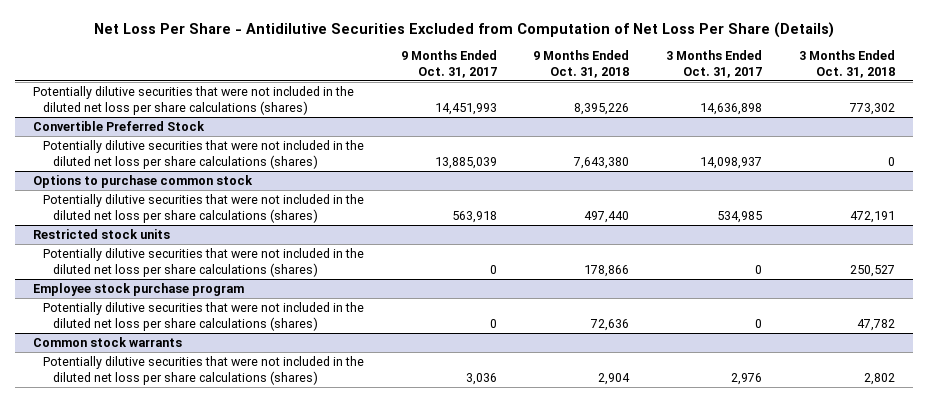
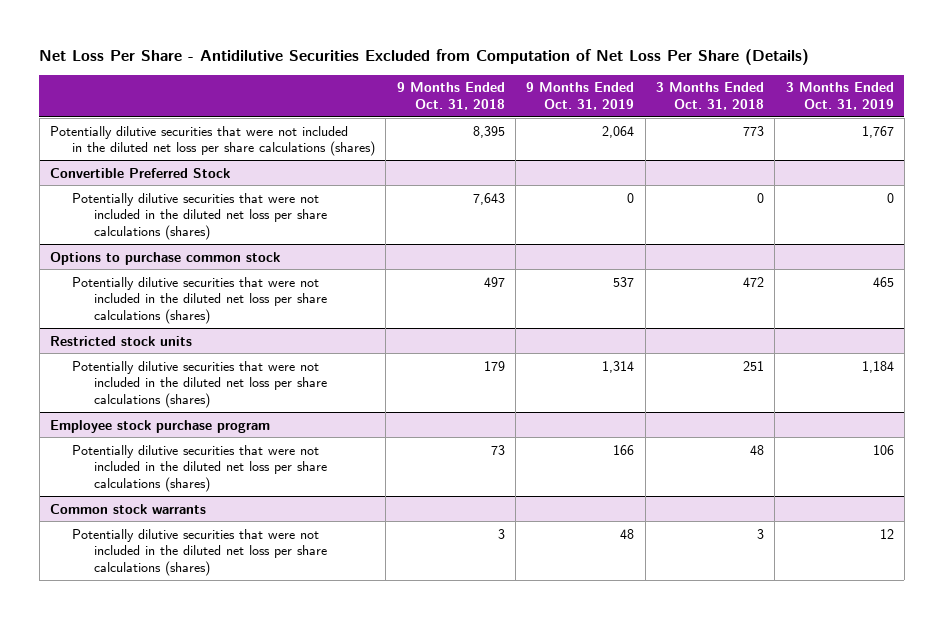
[400,50,497,78] 9 Months Ended Oct. 31, 2017 -> none
[665,50,762,78] 3 Months Ended Oct. 31, 2017 -> none
none -> [526,82,635,110] 9 Months Ended Oct. 31, 2019
none -> [785,82,894,110] 3 Months Ended Oct. 31, 2019
[574,102,630,115] 8,395,226 -> [472,125,505,138] 8,395
[848,102,895,115] 773,302 -> [742,125,764,136] 773
[573,156,630,169] 7,643,380 -> [472,192,505,205] 7,643
[584,210,630,223] 497,440 -> [483,276,505,287] 497
[849,210,895,223] 472,191 -> [742,276,764,287] 472
[584,264,630,277] 178,866 -> [483,360,505,371] 179
[849,264,895,277] 250,527 -> [742,360,764,371] 251
[590,318,630,331] 72,636 -> [490,444,505,455] 73
[856,318,895,331] 47,782 -> [749,444,764,455] 48
[598,372,631,385] 2,904 -> [497,528,505,539] 3
[863,372,895,385] 2,802 -> [756,528,764,539] 3

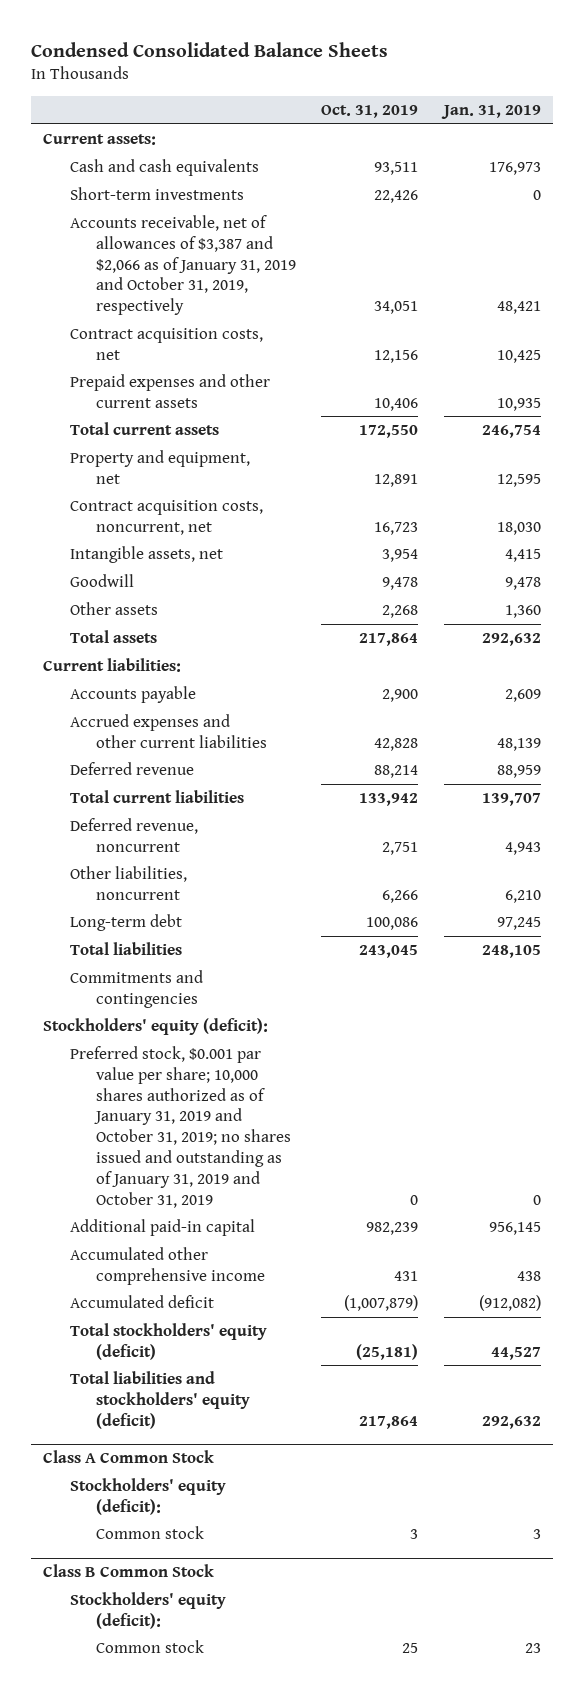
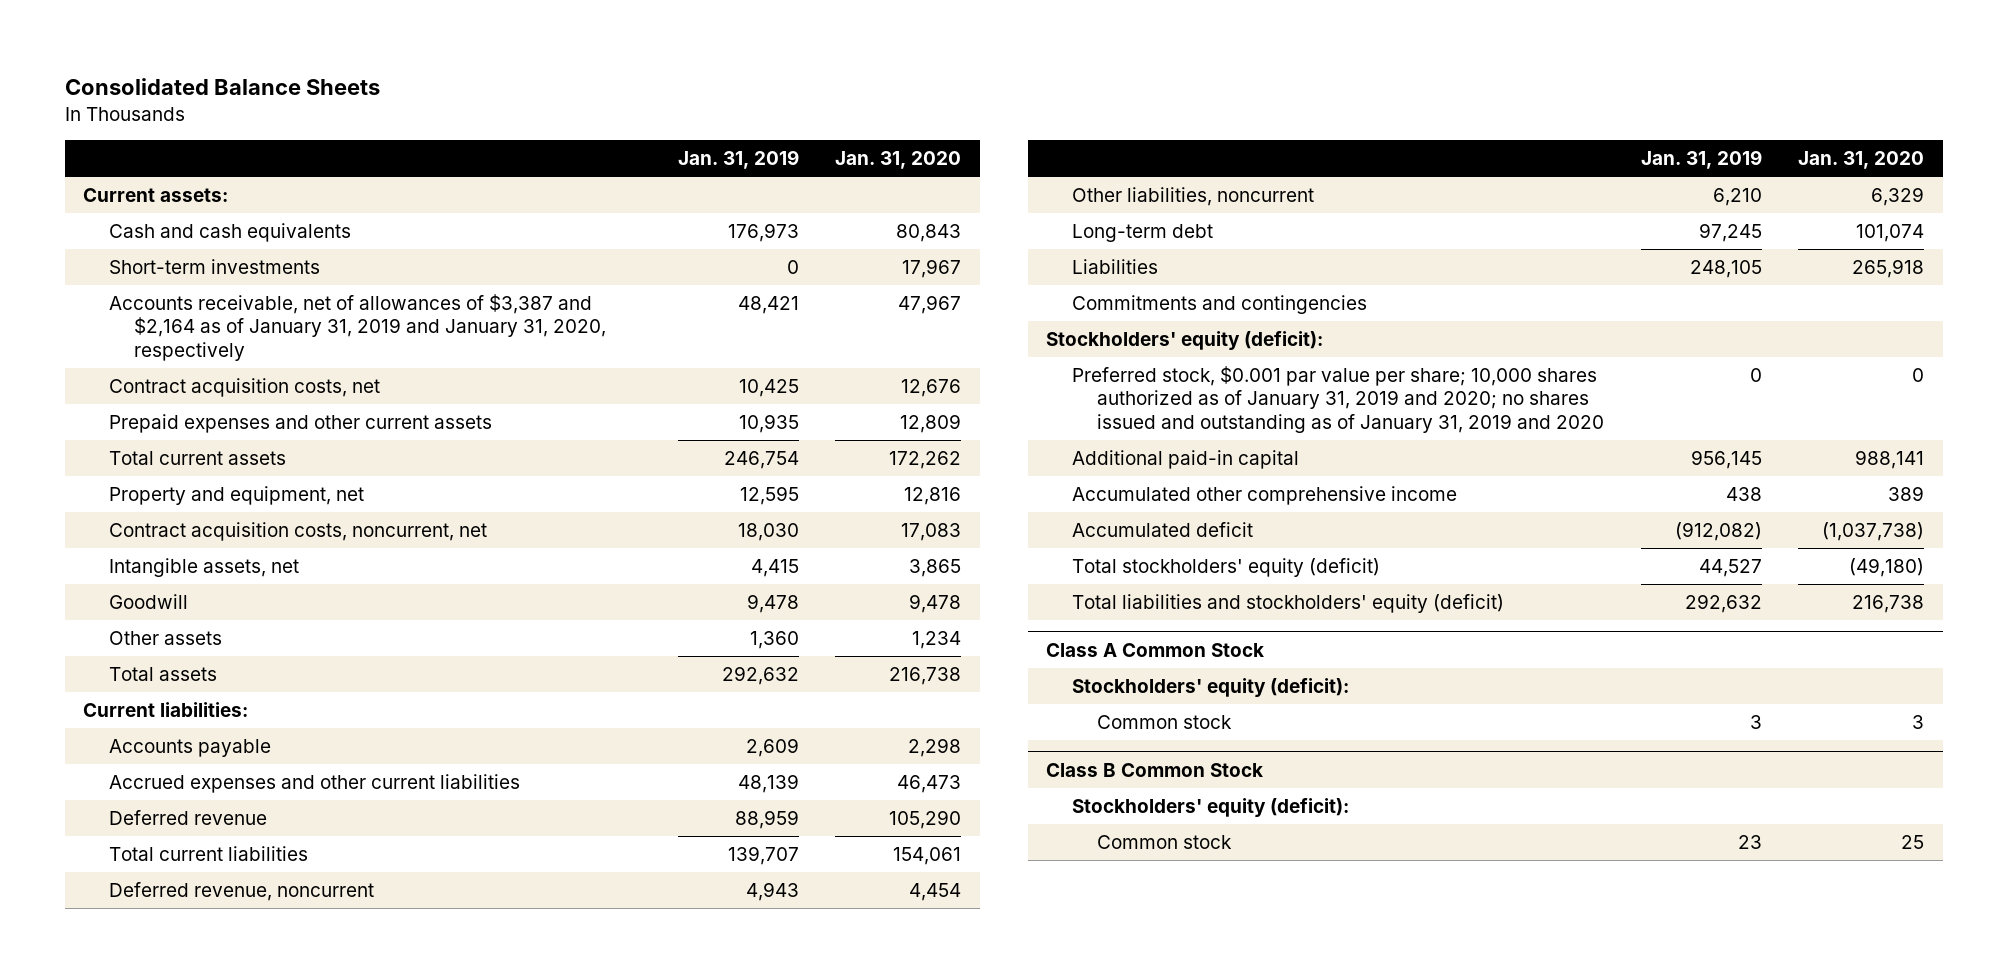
[30,41,388,57] Condensed Consolidated Balance Sheets -> [64,77,380,95] Consolidated Balance Sheets
[321,105,419,119] Oct. 31, 2019 -> none
none -> [835,150,962,169] Jan. 31, 2020
[69,214,297,316] Accounts receivable, net of allowances of $3,387 and $2,066 as of January 31, 2019 and October 31, 2019, respectively -> [108,294,607,361] Accounts receivable, net of allowances of $3,387 and $2,164 as of January 31, 2019 and January 31, 2020, respectively
[69,941,182,955] Total liabilities -> [1071,259,1158,275] Liabilities
[69,1045,292,1208] Preferred stock, $0.001 par value per share; 10,000 shares authorized as of January 31, 2019 and October 31, 2019; no shares issued and outstanding as of January 31, 2019 and October 31, 2019 -> [1071,366,1605,433] Preferred stock, $0.001 par value per share; 10,000 shares authorized as of January 31, 2019 and 2020; no shares issued and outstanding as of January 31, 2019 and 2020

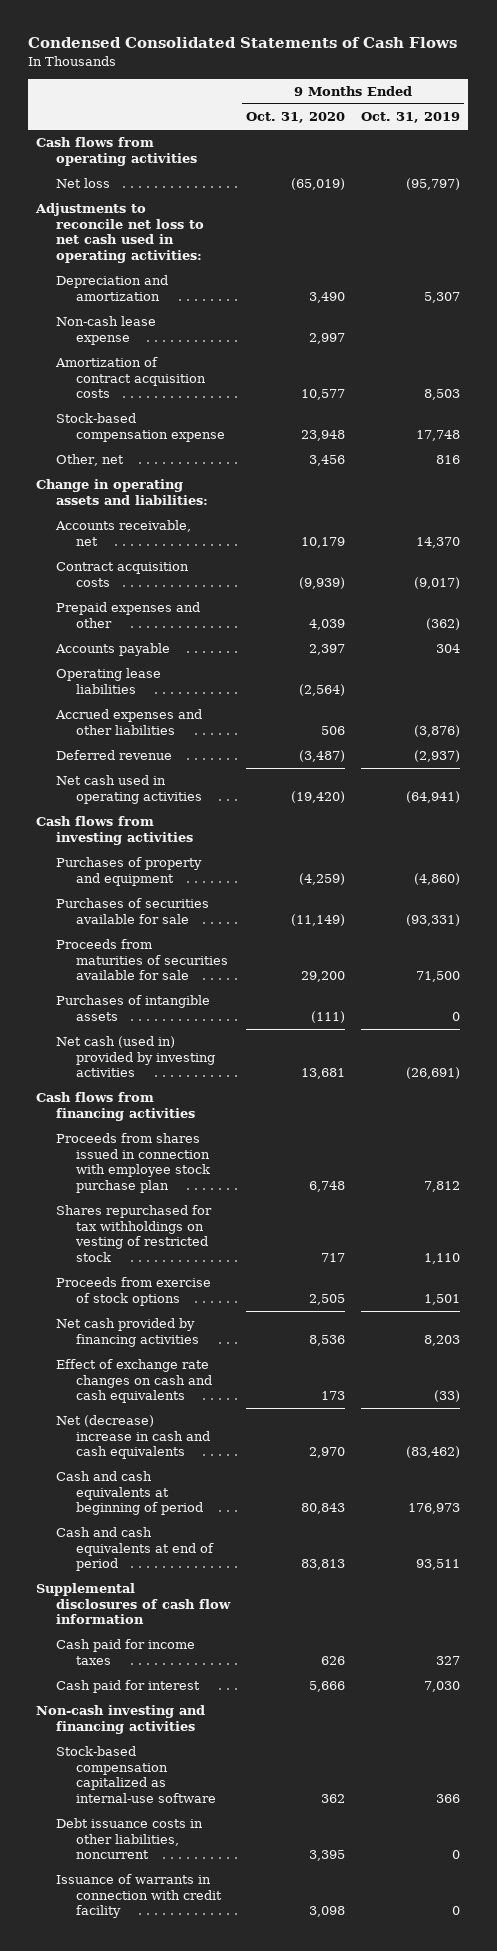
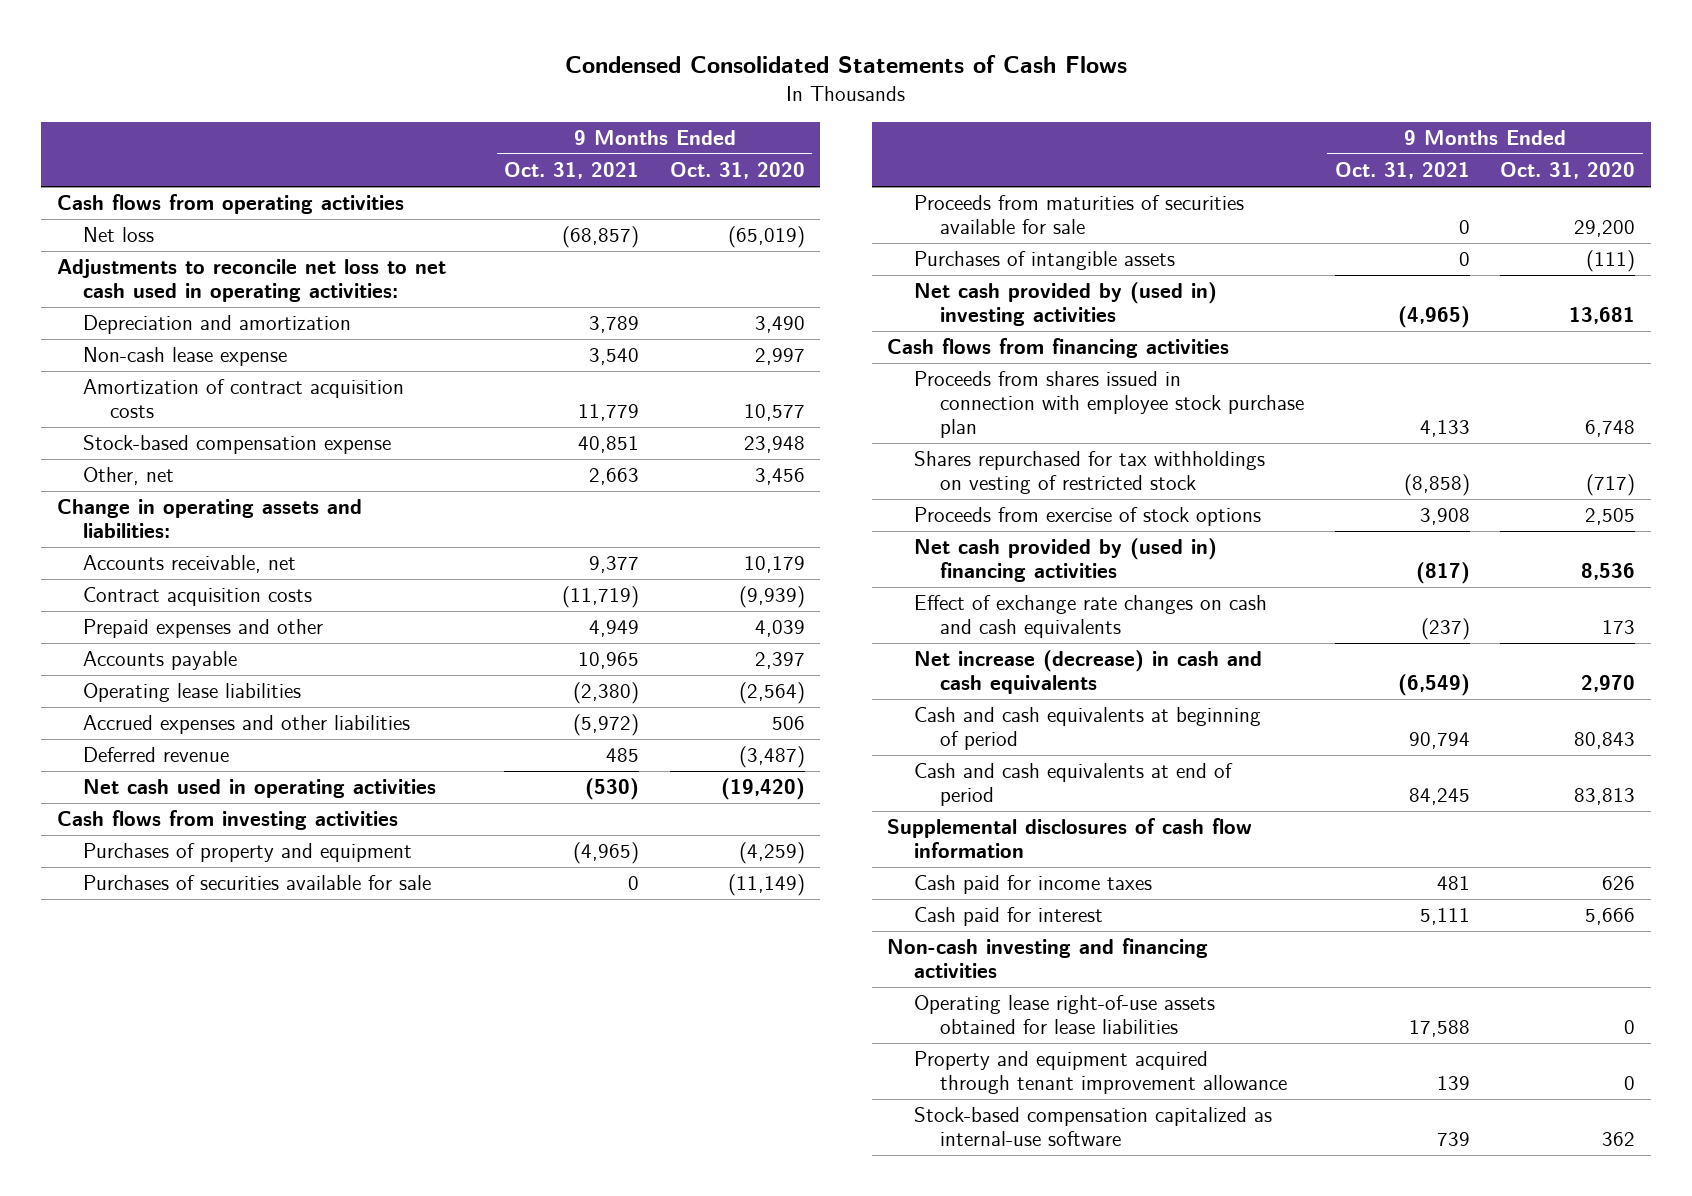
[361,112,461,124] Oct. 31, 2019 -> none
none -> [504,162,640,180] Oct. 31, 2021
[55,1036,215,1078] Net cash (used in) provided by investing activities -> [913,282,1217,327] Net cash provided by (used in) investing activities
[321,1253,346,1263] 717 -> [1586,474,1636,497] (717)
[55,1318,199,1347] Net cash provided by financing activities -> [913,538,1217,583] Net cash provided by (used in) financing activities
[55,1415,210,1460] Net (decrease) increase in cash and cash equivalents -> [913,650,1262,695] Net increase (decrease) in cash and cash equivalents
none -> [913,995,1215,1035] Operating lease right-of-use assets obtained for lease liabilities
none -> [913,1051,1288,1095] Property and equipment acquired through tenant improvement allowance
[55,1818,203,1860] Debt issuance costs in other liabilities, noncurrent -> none
[55,1874,222,1919] Issuance of warrants in connection with credit facility -> none

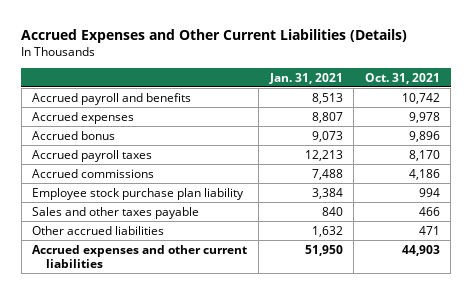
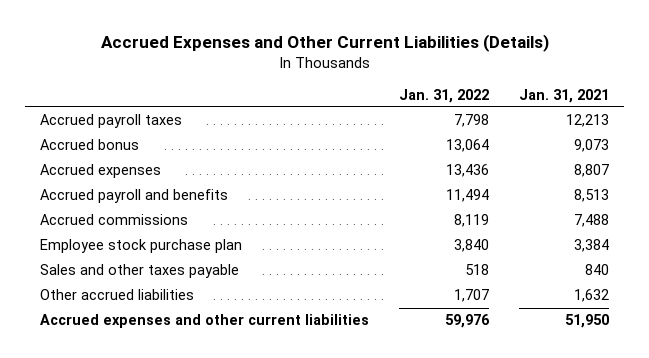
[364,72,440,84] Oct. 31, 2021 -> none
none -> [399,88,490,103] Jan. 31, 2022
[32,130,116,140] Accrued bonus -> [40,139,140,151] Accrued bonus
[32,111,135,124] Accrued expenses -> [40,164,162,179] Accrued expenses
[32,92,192,105] Accrued payroll and benefits -> [40,189,229,204] Accrued payroll and benefits
[32,187,245,200] Employee stock purchase plan liability -> [40,239,243,254] Employee stock purchase plan

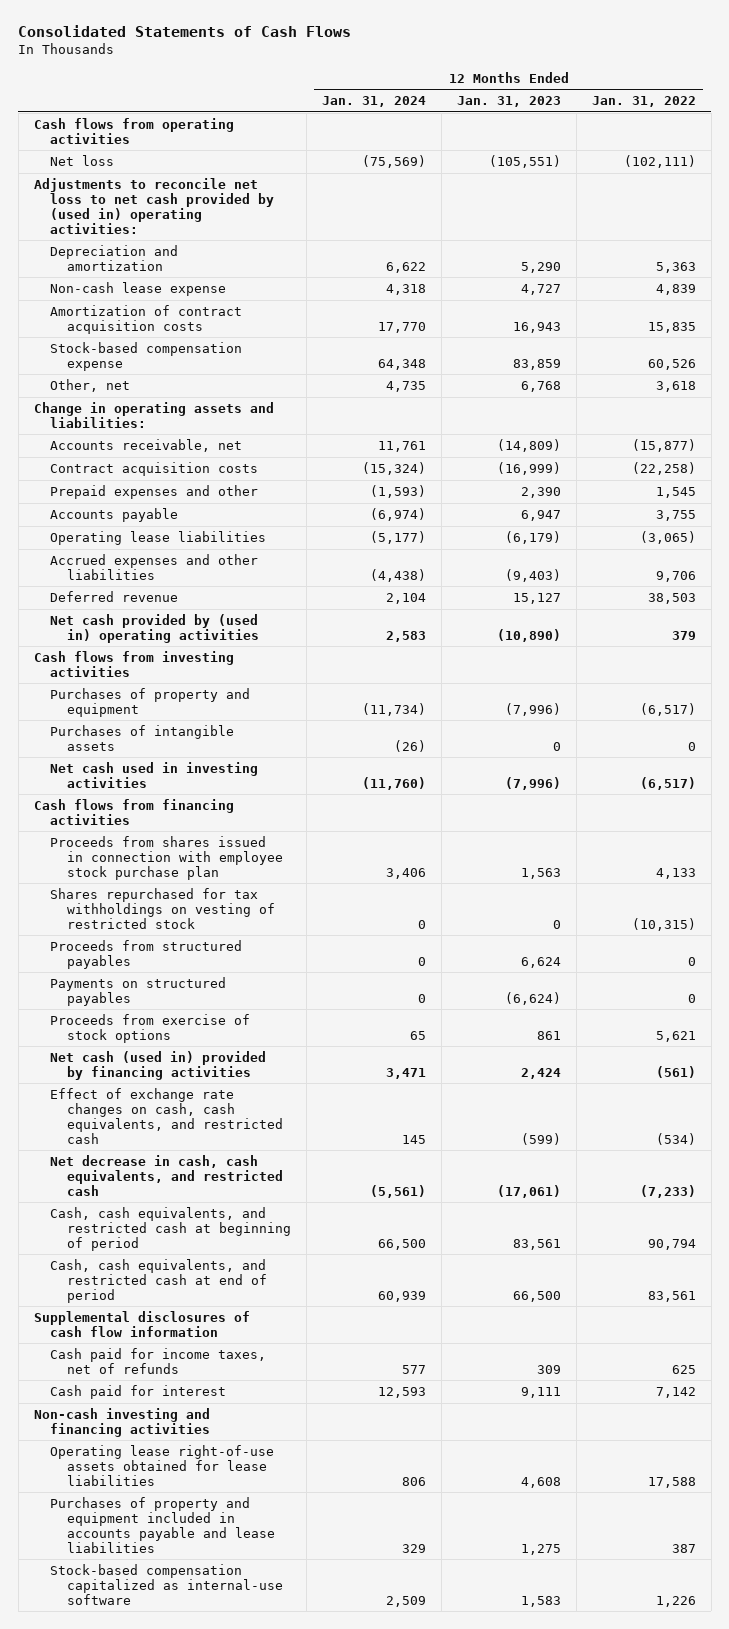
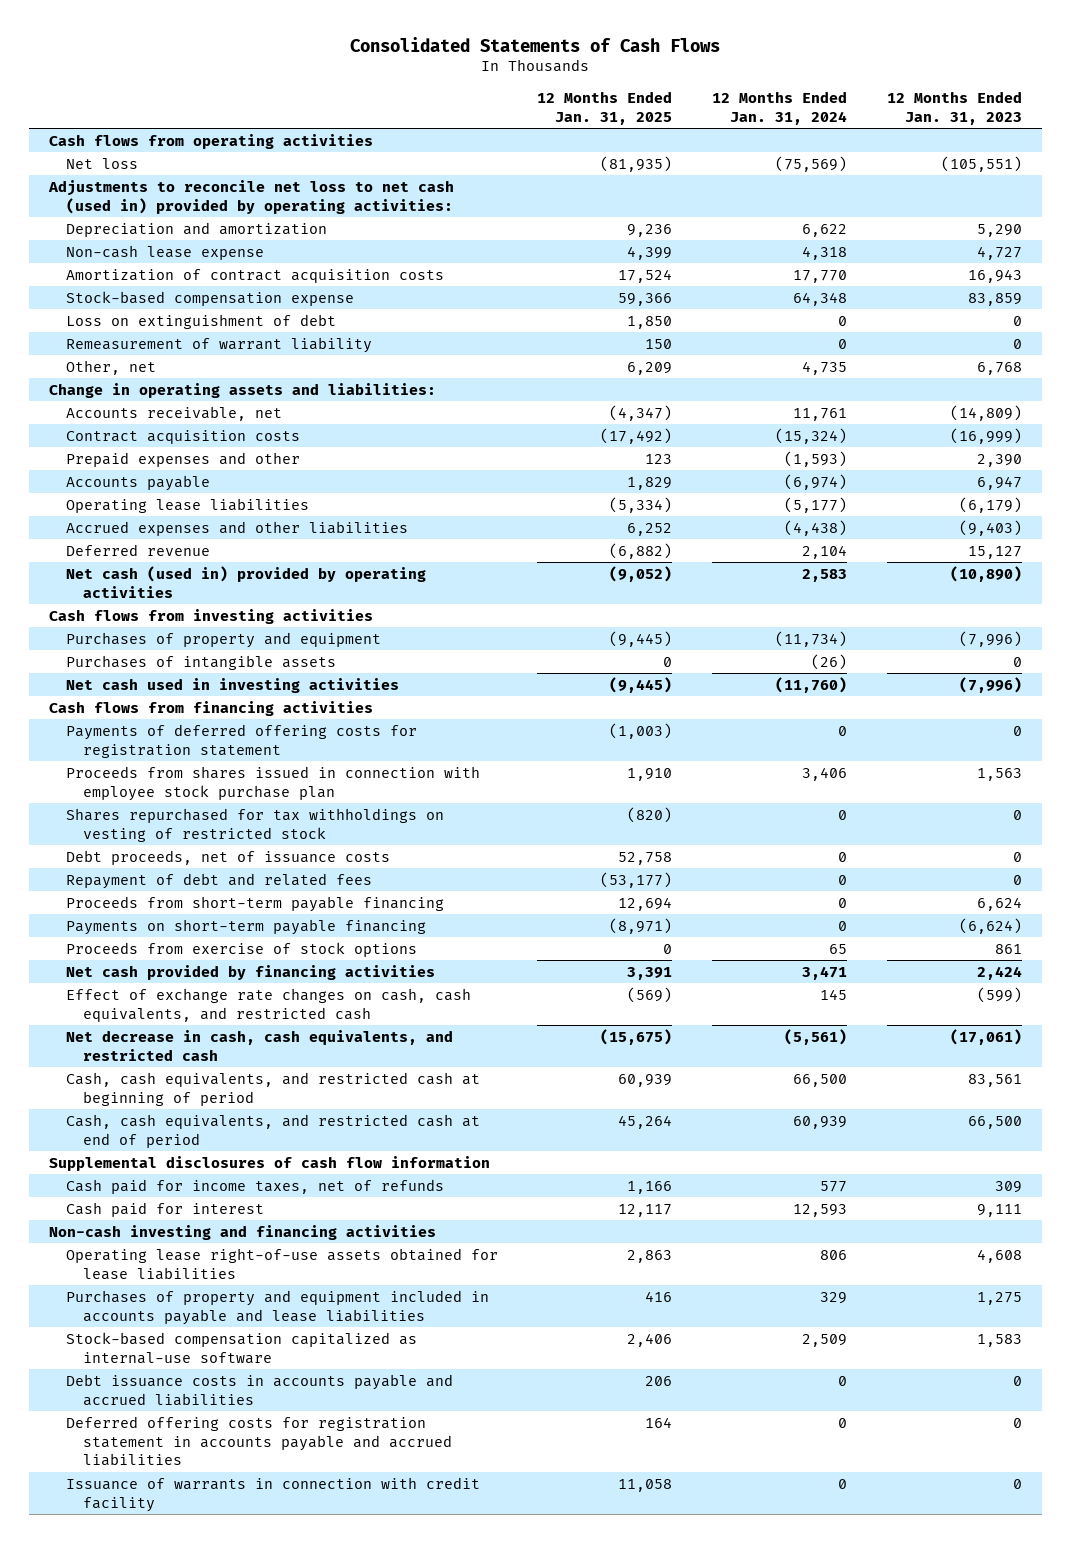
[591,96,696,108] Jan. 31, 2022 -> none
none -> [537,90,673,125] 12 Months Ended Jan. 31, 2025
[33,177,275,234] Adjustments to reconcile net loss to net cash provided by (used in) operating activities: -> [47,179,454,214] Adjustments to reconcile net loss to net cash (used in) provided by operating activities:
none -> [65,313,336,329] Loss on extinguishment of debt
none -> [65,336,372,353] Remeasurement of warrant liability
[50,613,259,643] Net cash provided by (used in) operating activities -> [65,565,426,598] Net cash (used in) provided by operating activities
none -> [65,723,417,758] Payments of deferred offering costs for registration statement
none -> [65,849,390,865] Debt proceeds, net of issuance costs
none -> [65,872,372,889] Repayment of debt and related fees
[50,939,243,969] Proceeds from structured payables -> [65,895,444,912] Proceeds from short-term payable financing
[50,976,227,1006] Payments on structured payables -> [65,918,426,935] Payments on short-term payable financing
[50,1050,267,1080] Net cash (used in) provided by financing activities -> [65,964,435,980] Net cash provided by financing activities
none -> [65,1373,453,1406] Debt issuance costs in accounts payable and accrued liabilities
none -> [65,1415,452,1467] Deferred offering costs for registration statement in accounts payable and accrued liabilities
none -> [65,1476,480,1512] Issuance of warrants in connection with credit facility

